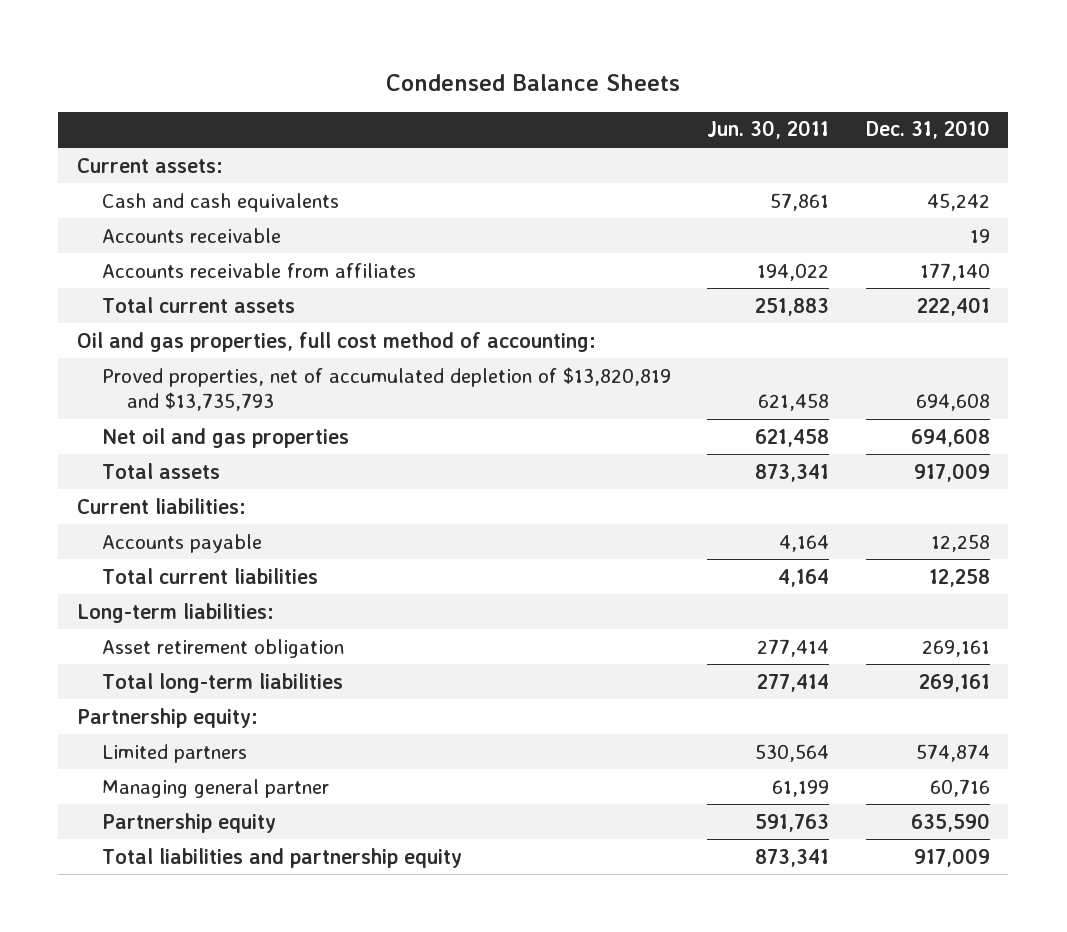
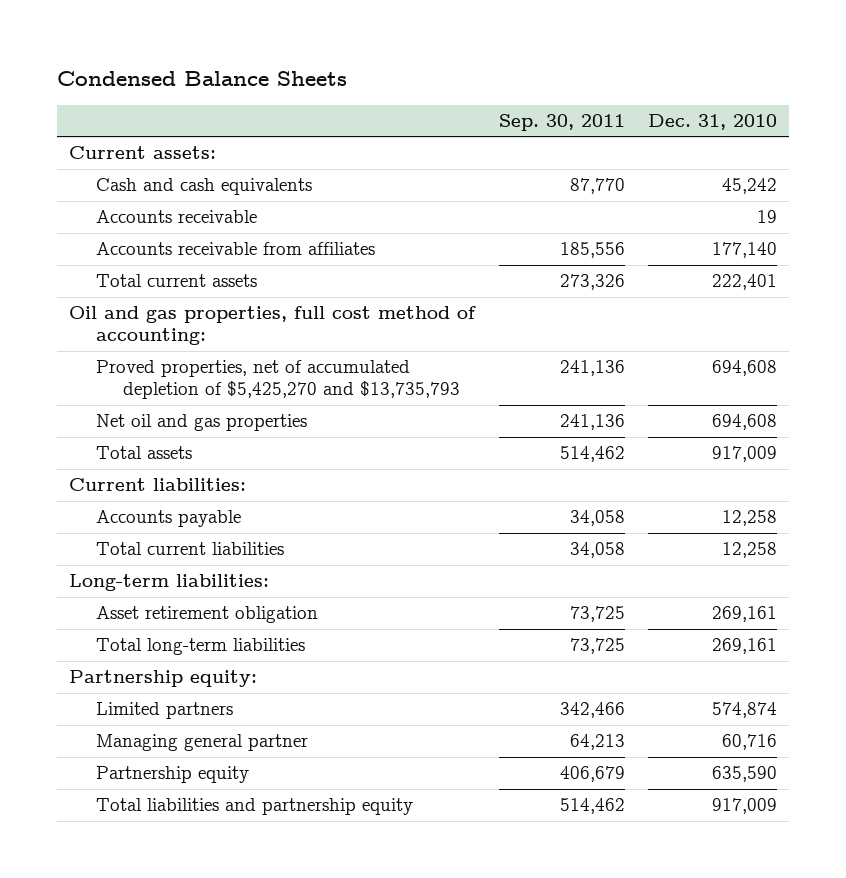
[707,120,830,140] Jun. 30, 2011 -> none
none -> [498,114,625,132] Sep. 30, 2011
[101,366,671,412] Proved properties, net of accumulated depletion of $13,820,819 and $13,735,793 -> [96,360,461,400] Proved properties, net of accumulated depletion of $5,425,270 and $13,735,793

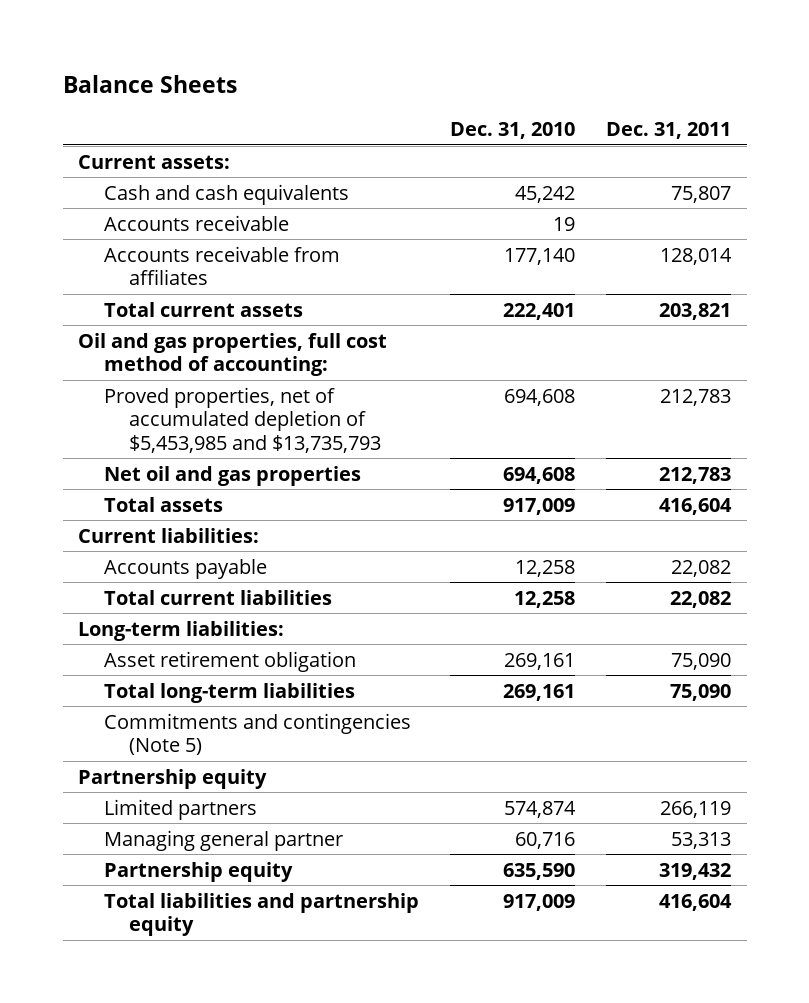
[57,71,348,87] Condensed Balance Sheets -> [62,75,237,94] Balance Sheets
[498,114,625,132] Sep. 30, 2011 -> none
none -> [606,121,732,139] Dec. 31, 2011
[96,360,461,400] Proved properties, net of accumulated depletion of $5,425,270 and $13,735,793 -> [103,386,382,453] Proved properties, net of accumulated depletion of $5,453,985 and $13,735,793
none -> [103,712,411,756] Commitments and contingencies (Note 5)
[69,670,258,688] Partnership equity: -> [78,768,268,789] Partnership equity

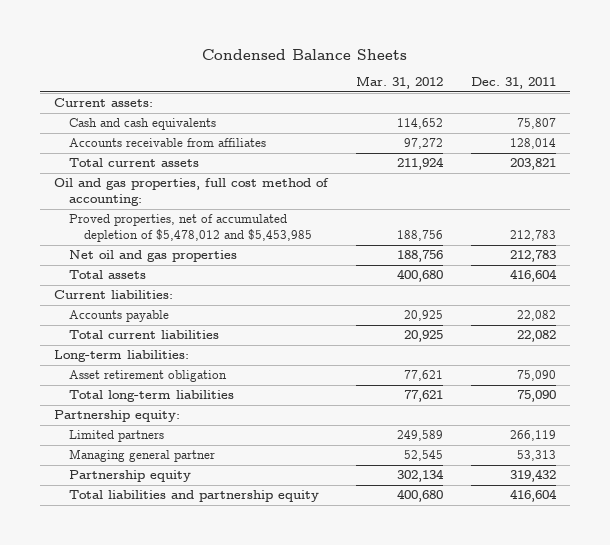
[62,75,237,94] Balance Sheets -> [202,48,408,60] Condensed Balance Sheets
[449,121,575,139] Dec. 31, 2010 -> none
none -> [356,76,444,90] Mar. 31, 2012
[103,214,289,231] Accounts receivable -> none
[103,386,382,453] Proved properties, net of accumulated depletion of $5,453,985 and $13,735,793 -> [69,214,313,242] Proved properties, net of accumulated depletion of $5,478,012 and $5,453,985
[103,712,411,756] Commitments and contingencies (Note 5) -> none
[78,768,268,789] Partnership equity -> [54,410,181,423] Partnership equity:

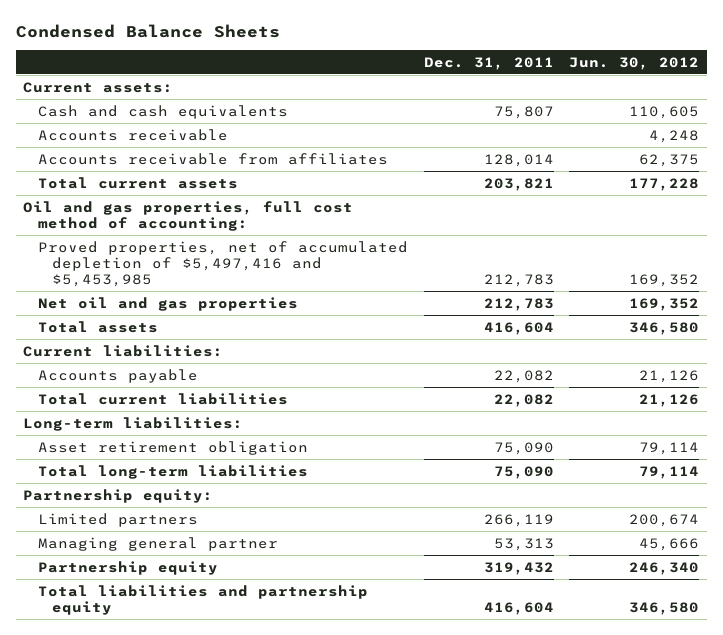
[356,76,444,90] Mar. 31, 2012 -> none
none -> [569,56,700,70] Jun. 30, 2012
none -> [37,128,228,141] Accounts receivable
[69,214,313,242] Proved properties, net of accumulated depletion of $5,478,012 and $5,453,985 -> [37,240,408,287] Proved properties, net of accumulated depletion of $5,497,416 and $5,453,985

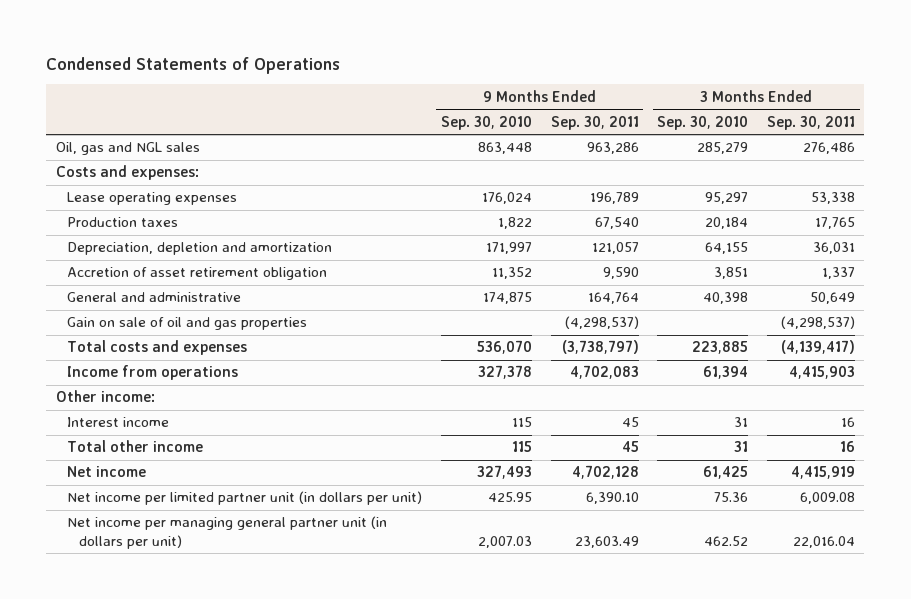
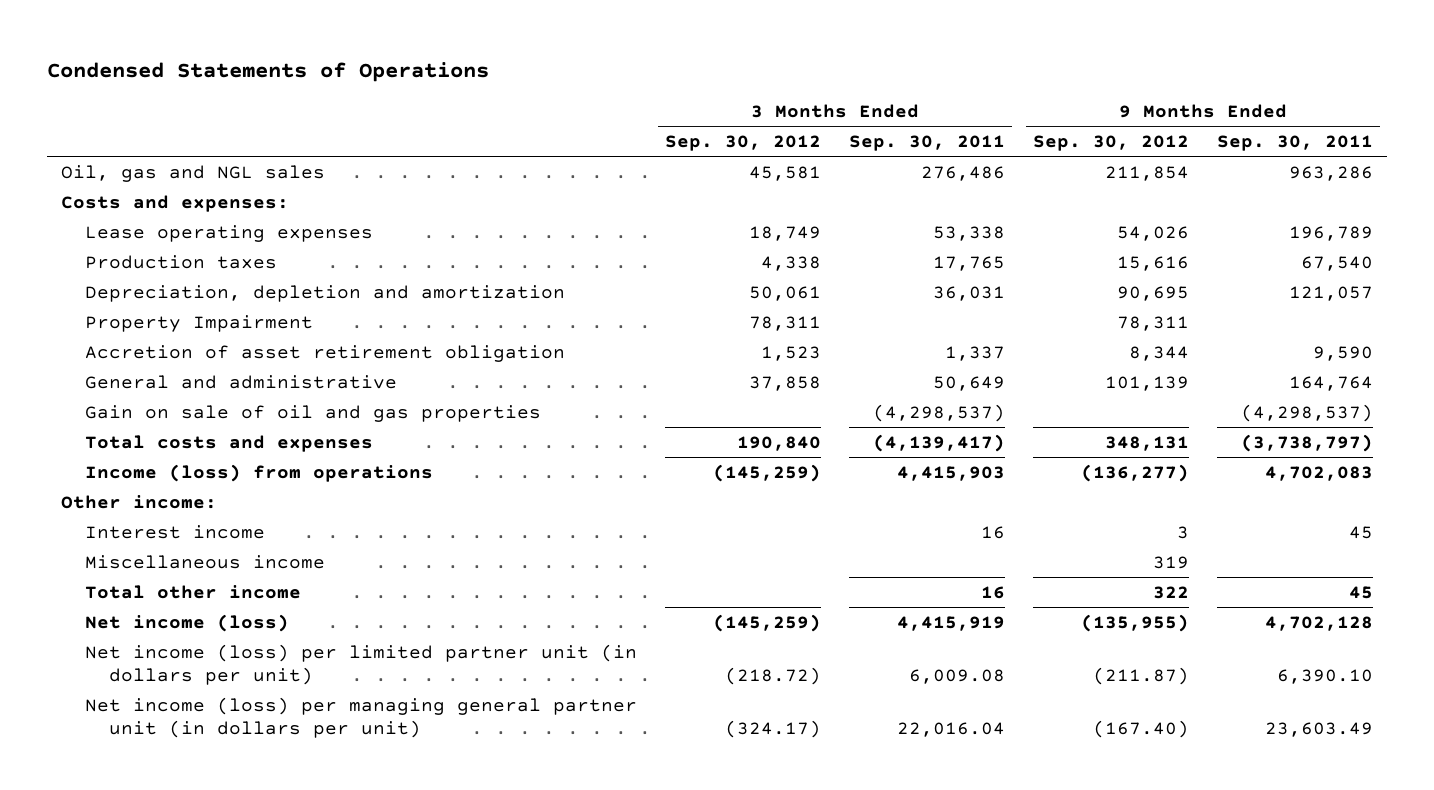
[441,115,533,130] Sep. 30, 2010 -> none
[657,115,749,130] Sep. 30, 2010 -> none
none -> [664,135,821,152] Sep. 30, 2012
none -> [1032,135,1189,152] Sep. 30, 2012
none -> [84,314,313,332] Property Impairment
[67,365,239,381] Income from operations -> [84,463,433,482] Income (loss) from operations
none -> [84,554,325,569] Miscellaneous income
[67,466,147,478] Net income -> [84,613,289,632] Net income (loss)
[67,491,423,506] Net income per limited partner unit (in dollars per unit) -> [84,643,637,686] Net income (loss) per limited partner unit (in dollars per unit)
[67,516,388,549] Net income per managing general partner unit (in dollars per unit) -> [84,696,637,739] Net income (loss) per managing general partner unit (in dollars per unit)

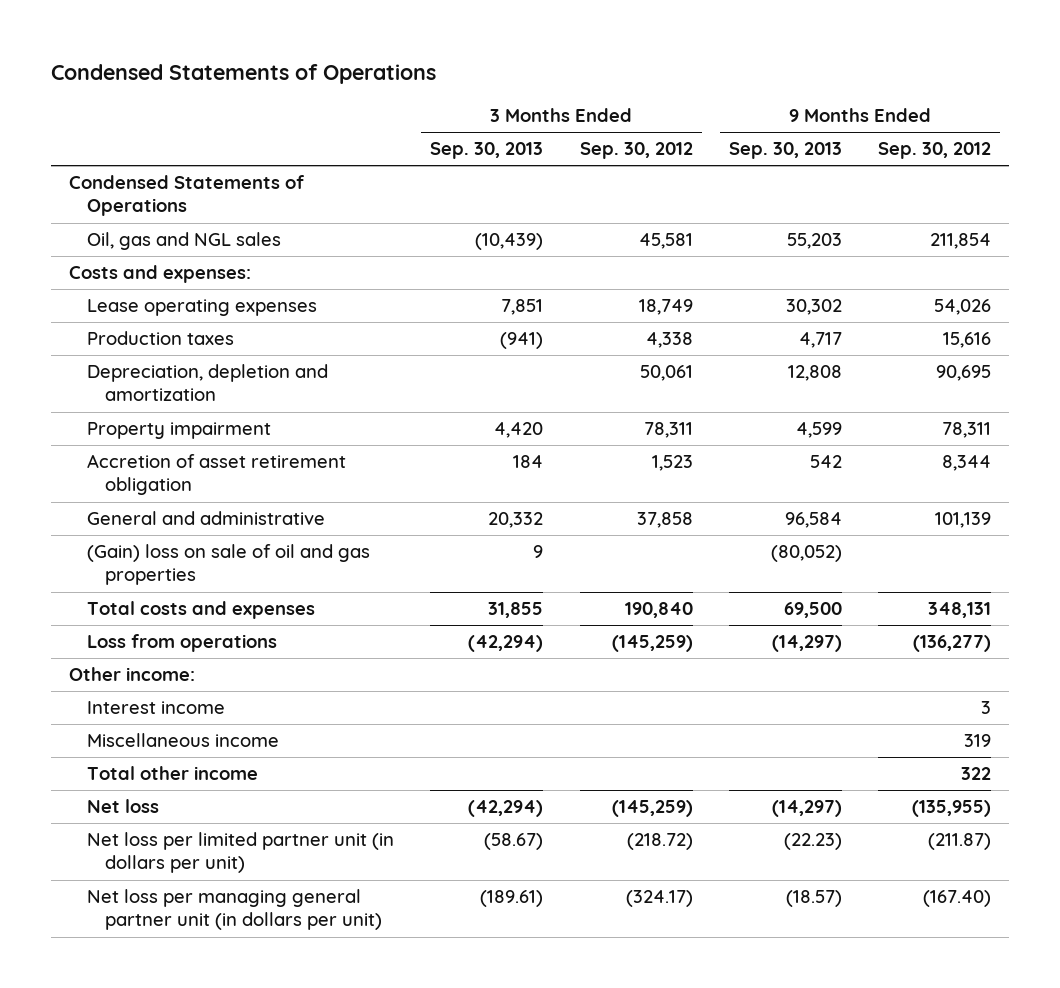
[848,135,1005,152] Sep. 30, 2011 -> none
[1216,135,1373,152] Sep. 30, 2011 -> none
none -> [430,142,544,160] Sep. 30, 2013
none -> [728,142,842,160] Sep. 30, 2013
none -> [69,175,305,217] Condensed Statements of Operations
[84,314,313,332] Property Impairment -> [87,422,272,440] Property impairment
[84,404,541,422] Gain on sale of oil and gas properties -> [87,544,371,586] (Gain) loss on sale of oil and gas properties
[84,463,433,482] Income (loss) from operations -> [87,634,278,653] Loss from operations
[84,613,289,632] Net income (loss) -> [87,799,160,814] Net loss
[84,643,637,686] Net income (loss) per limited partner unit (in dollars per unit) -> [87,832,395,874] Net loss per limited partner unit (in dollars per unit)
[84,696,637,739] Net income (loss) per managing general partner unit (in dollars per unit) -> [87,889,383,931] Net loss per managing general partner unit (in dollars per unit)

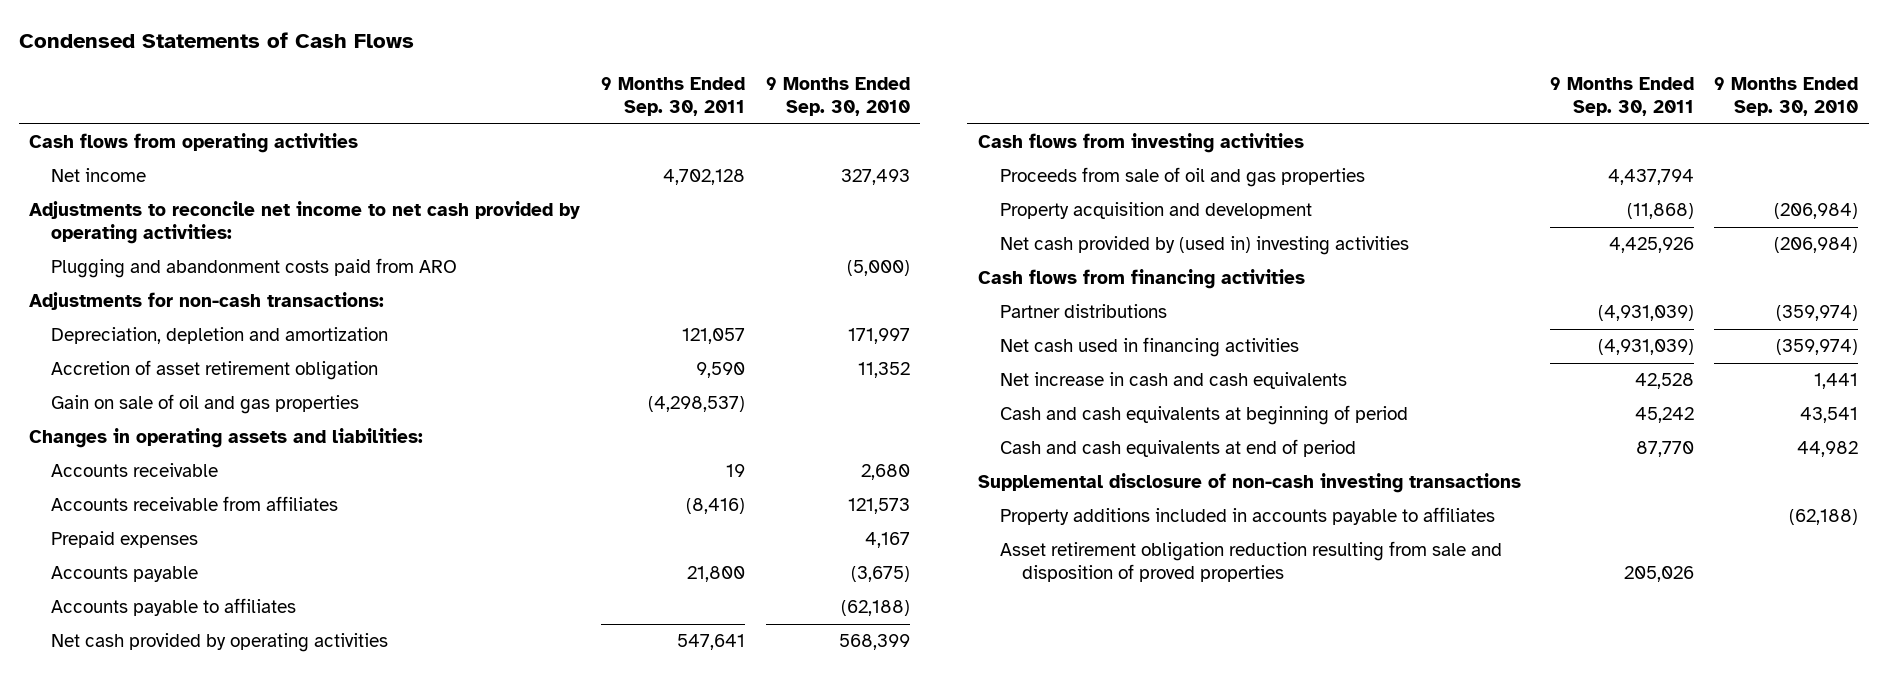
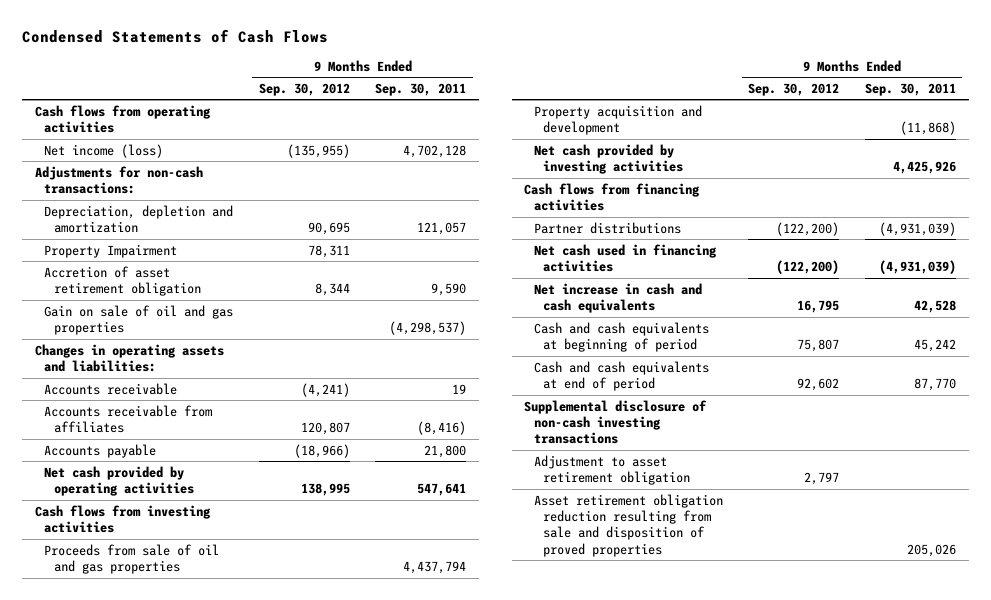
[766,77,911,117] 9 Months Ended Sep. 30, 2010 -> none
none -> [258,82,350,96] Sep. 30, 2012
[29,201,581,245] Adjustments to reconcile net income to net cash provided by operating activities: -> none
[51,258,458,279] Plugging and abandonment costs paid from ARO -> none
[51,168,147,183] Net income -> [44,143,164,158] Net income (loss)
none -> [44,243,178,258] Property Impairment
[51,531,199,549] Prepaid expenses -> none
[51,598,297,617] Accounts payable to affiliates -> none
[999,236,1409,256] Net cash provided by (used in) investing activities -> [533,143,684,175] Net cash provided by investing activities
[999,507,1495,526] Property additions included in accounts payable to affiliates -> none
none -> [533,454,691,486] Adjustment to asset retirement obligation

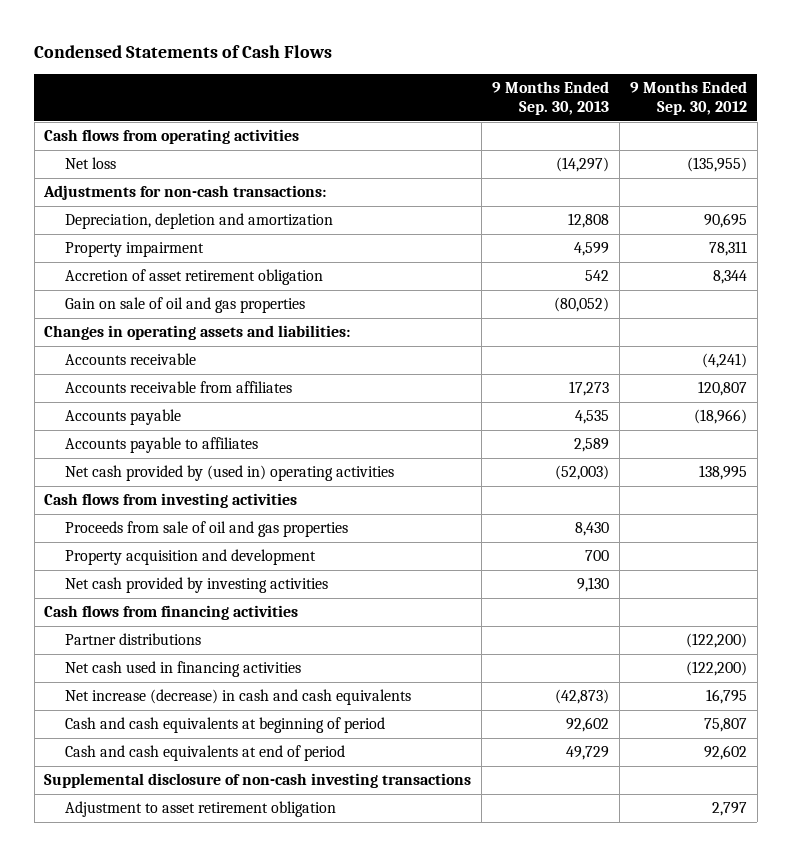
[375,82,467,96] Sep. 30, 2011 -> none
none -> [492,81,610,115] 9 Months Ended Sep. 30, 2013
[44,143,164,158] Net income (loss) -> [64,157,116,170] Net loss
[44,243,178,258] Property Impairment -> [64,242,204,258] Property impairment
none -> [64,437,258,454] Accounts payable to affiliates
[44,465,194,497] Net cash provided by operating activities -> [64,465,394,482] Net cash provided by (used in) operating activities
[533,282,702,314] Net increase in cash and cash equivalents -> [64,689,411,706] Net increase (decrease) in cash and cash equivalents
[533,493,723,557] Asset retirement obligation reduction resulting from sale and disposition of proved properties -> none

